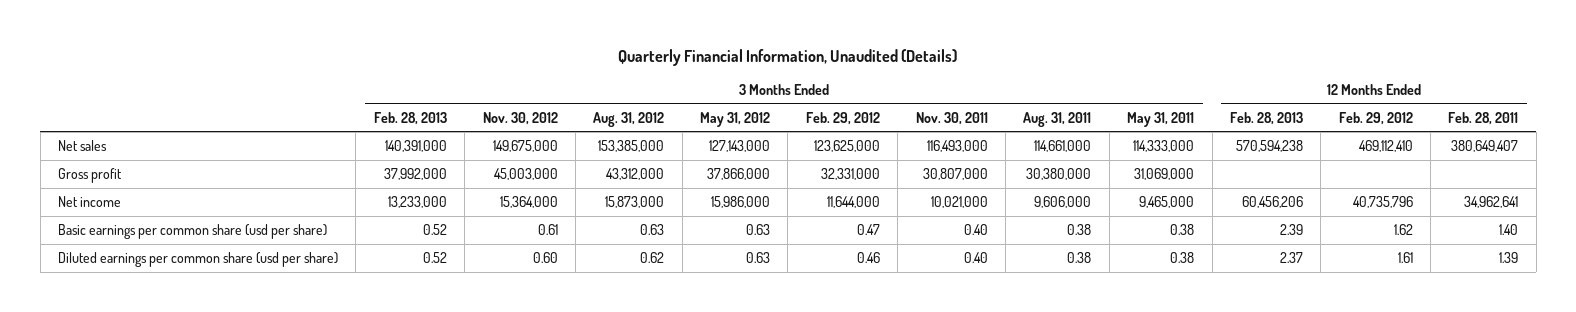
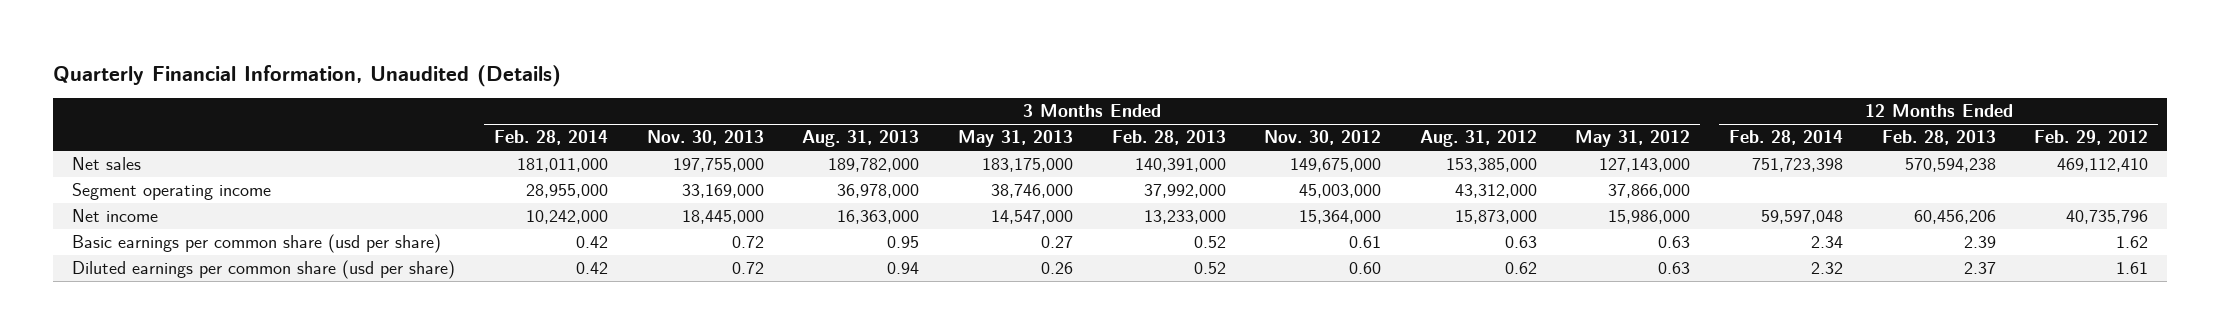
[805,111,880,125] Feb. 29, 2012 -> none
[915,111,988,125] Nov. 30, 2011 -> none
[1023,111,1092,127] Aug. 31, 2011 -> none
[1127,111,1195,127] May 31, 2011 -> none
[1448,111,1519,125] Feb. 28, 2011 -> none
none -> [494,130,609,146] Feb. 28, 2014
none -> [646,130,764,146] Nov. 30, 2013
none -> [802,130,920,148] Aug. 31, 2013
none -> [957,130,1073,148] May 31, 2013
none -> [1728,130,1843,146] Feb. 28, 2014
[58,167,123,183] Gross profit -> [72,183,272,201] Segment operating income

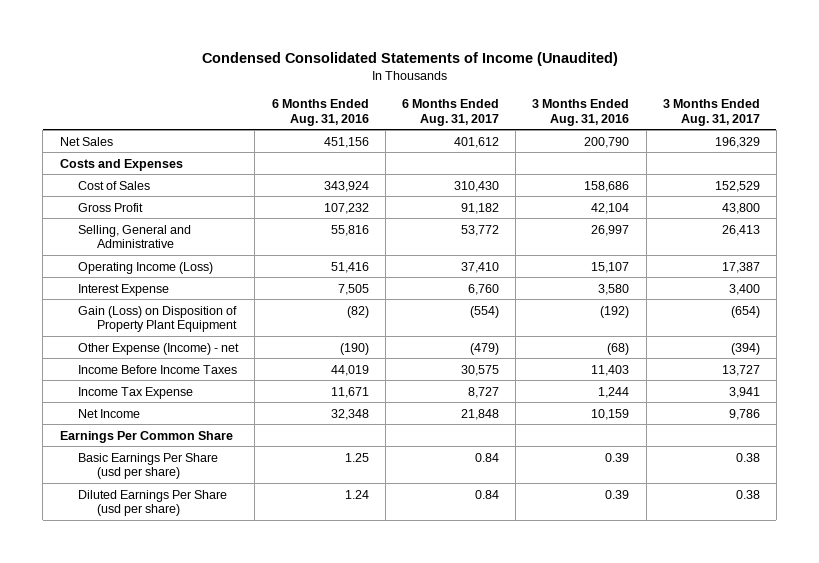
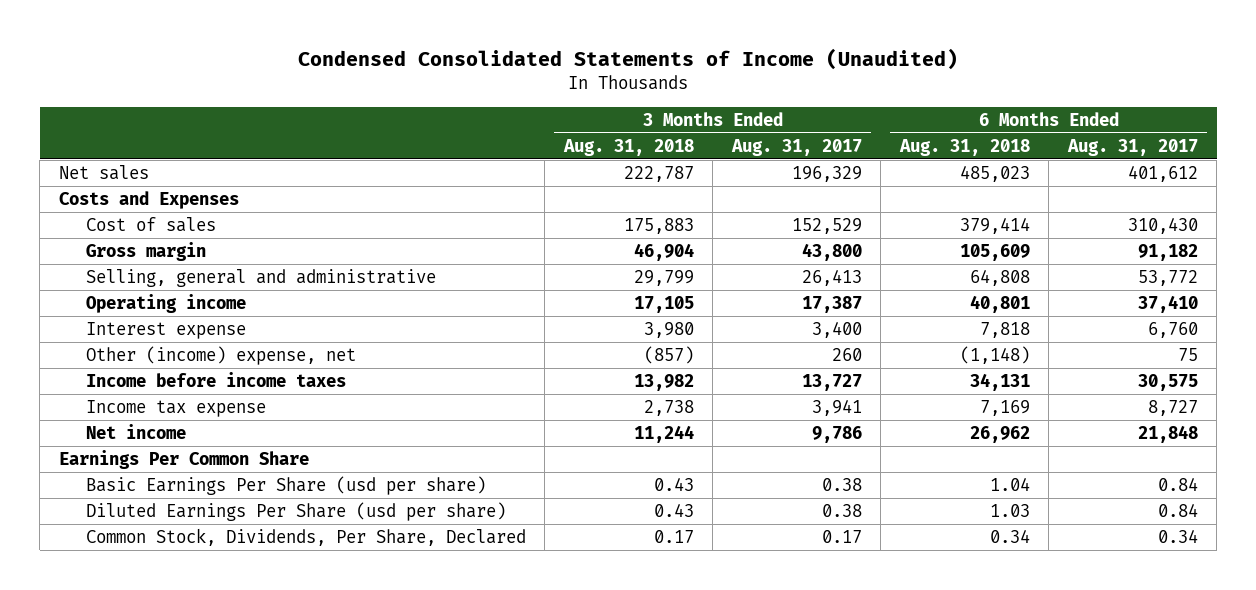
[271,98,369,126] 6 Months Ended Aug. 31, 2016 -> none
[532,98,630,126] 3 Months Ended Aug. 31, 2016 -> none
none -> [562,138,694,156] Aug. 31, 2018
none -> [898,138,1030,156] Aug. 31, 2018
[59,136,113,146] Net Sales -> [58,165,149,181] Net sales
[78,305,238,333] Gain (Loss) on Disposition of Property Plant Equipment -> none
[78,180,151,190] Cost of Sales -> [85,217,216,233] Cost of sales
[78,202,144,212] Gross Profit -> [85,242,206,262] Gross margin
[78,224,192,249] Selling, General and Administrative -> [85,269,436,288] Selling, general and administrative
[78,261,214,274] Operating Income (Loss) -> [85,294,246,314] Operating income
[78,283,170,296] Interest Expense -> [85,322,246,340] Interest expense
[78,342,240,355] Other Expense (Income) - net -> [85,346,356,366] Other (income) expense, net
[469,342,499,355] (479) -> [1177,348,1198,362] 75
[730,342,760,355] (394) -> [831,348,862,362] 260
[78,364,238,374] Income Before Income Taxes -> [85,372,346,388] Income before income taxes
[78,386,194,399] Income Tax Expense -> [85,400,266,418] Income tax expense
[78,408,141,418] Net Income -> [85,424,186,440] Net income
none -> [85,528,526,547] Common Stock, Dividends, Per Share, Declared

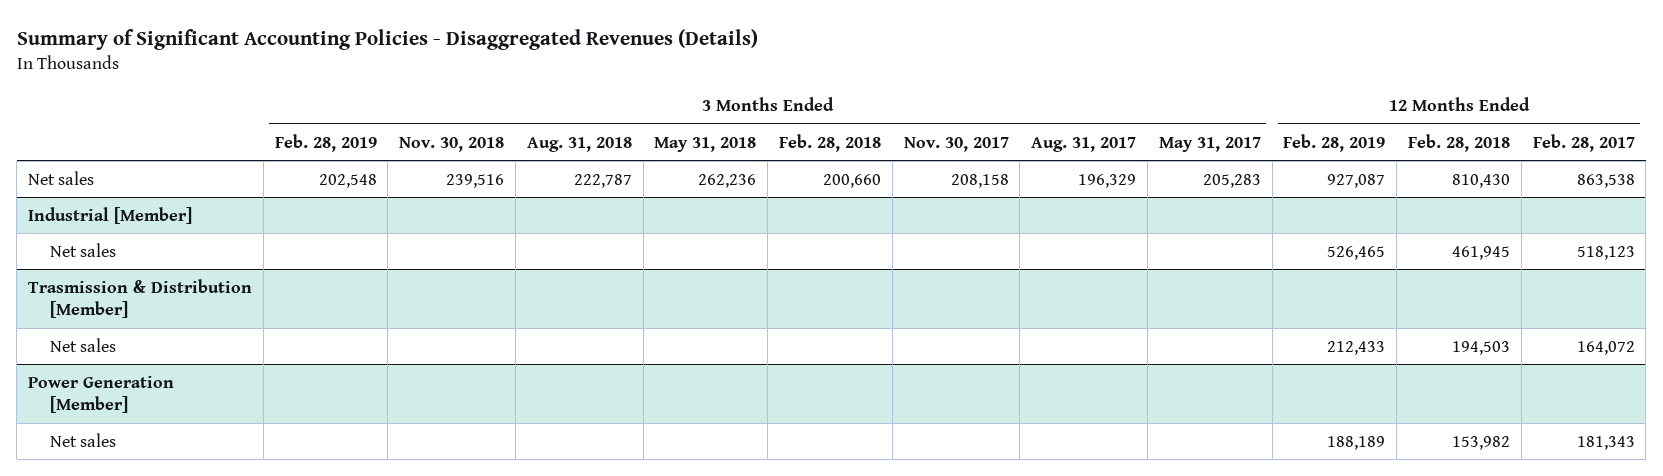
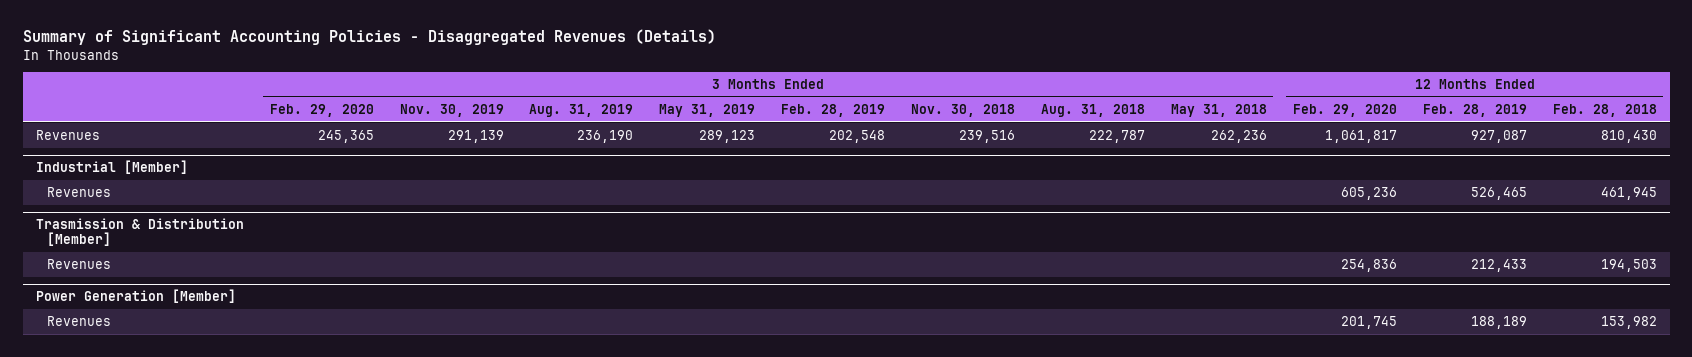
[778,133,881,152] Feb. 28, 2018 -> none
[903,136,1009,152] Nov. 30, 2017 -> none
[1031,136,1137,152] Aug. 31, 2017 -> none
[1158,136,1261,152] May 31, 2017 -> none
[1532,133,1635,152] Feb. 28, 2017 -> none
none -> [269,103,374,117] Feb. 29, 2020
none -> [399,103,504,117] Nov. 30, 2019
none -> [529,103,634,117] Aug. 31, 2019
none -> [659,103,756,117] May 31, 2019
none -> [1292,103,1397,117] Feb. 29, 2020
[27,170,94,185] Net sales -> [35,129,100,140] Revenues
[49,242,116,257] Net sales -> [46,186,111,197] Revenues
[49,337,116,352] Net sales -> [46,258,111,269] Revenues
[49,432,116,447] Net sales -> [46,315,111,326] Revenues

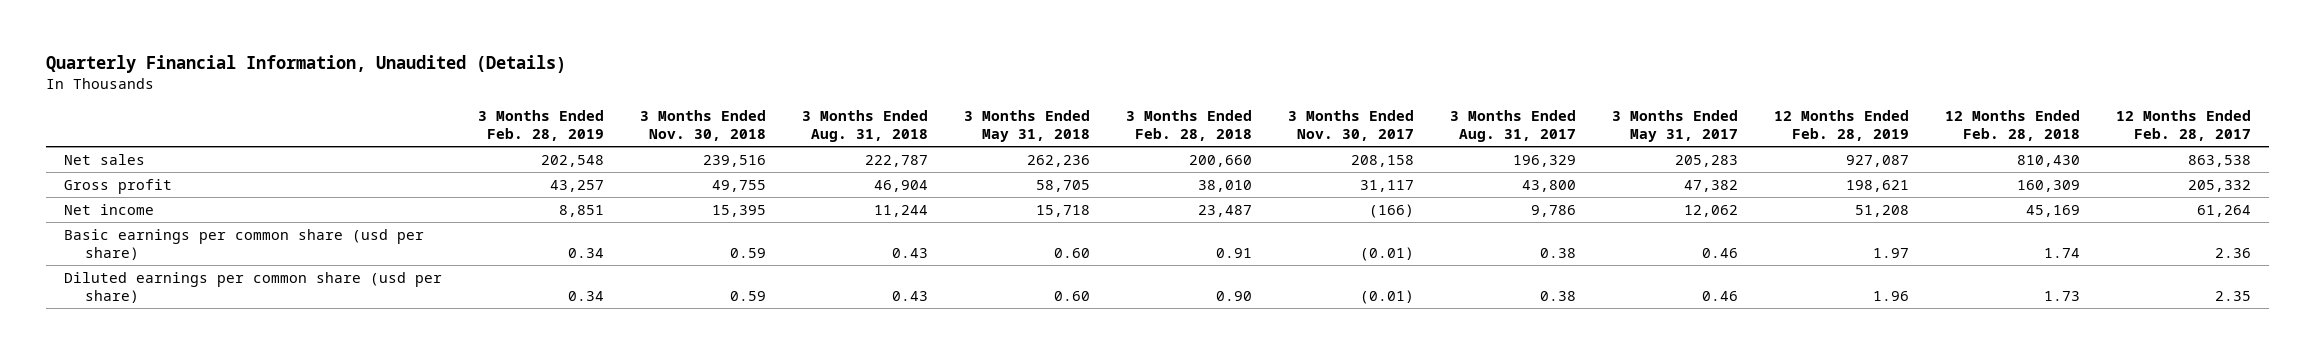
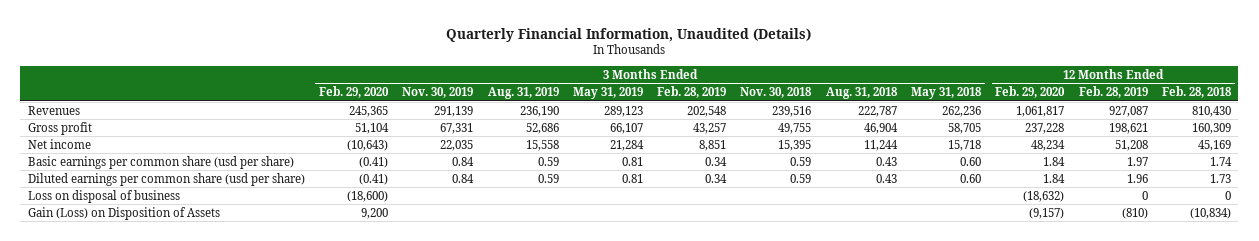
[1125,109,1252,142] 3 Months Ended Feb. 28, 2018 -> none
[1287,109,1414,142] 3 Months Ended Nov. 30, 2017 -> none
[1449,109,1576,143] 3 Months Ended Aug. 31, 2017 -> none
[1611,109,1738,143] 3 Months Ended May 31, 2017 -> none
[2115,109,2251,142] 12 Months Ended Feb. 28, 2017 -> none
none -> [318,86,389,99] Feb. 29, 2020
none -> [402,87,474,99] Nov. 30, 2019
none -> [487,87,559,100] Aug. 31, 2019
none -> [572,87,643,100] May 31, 2019
none -> [995,86,1066,99] Feb. 29, 2020
[64,153,146,165] Net sales -> [27,105,80,115] Revenues
none -> [27,189,180,203] Loss on disposal of business
none -> [27,206,220,220] Gain (Loss) on Disposition of Assets

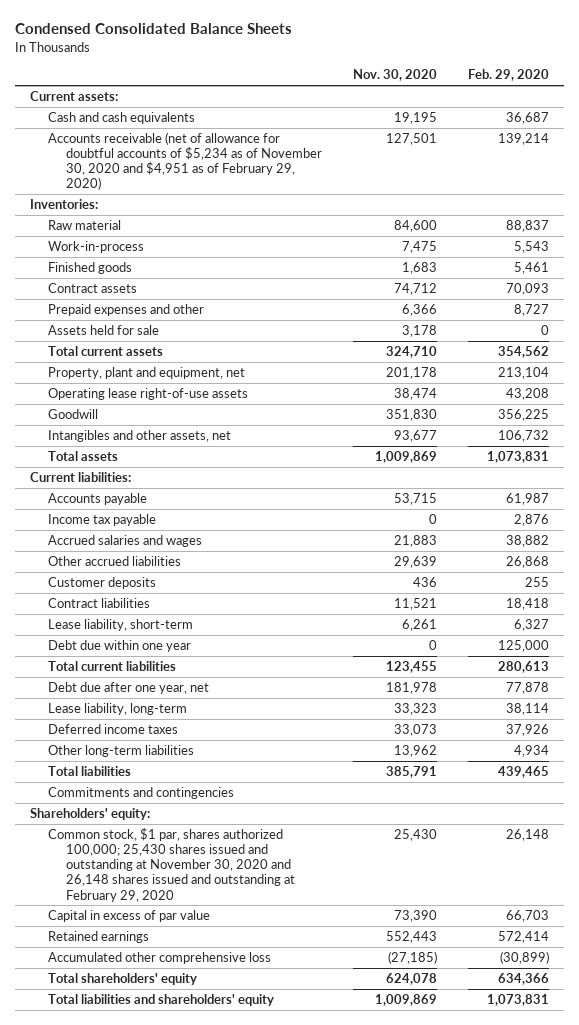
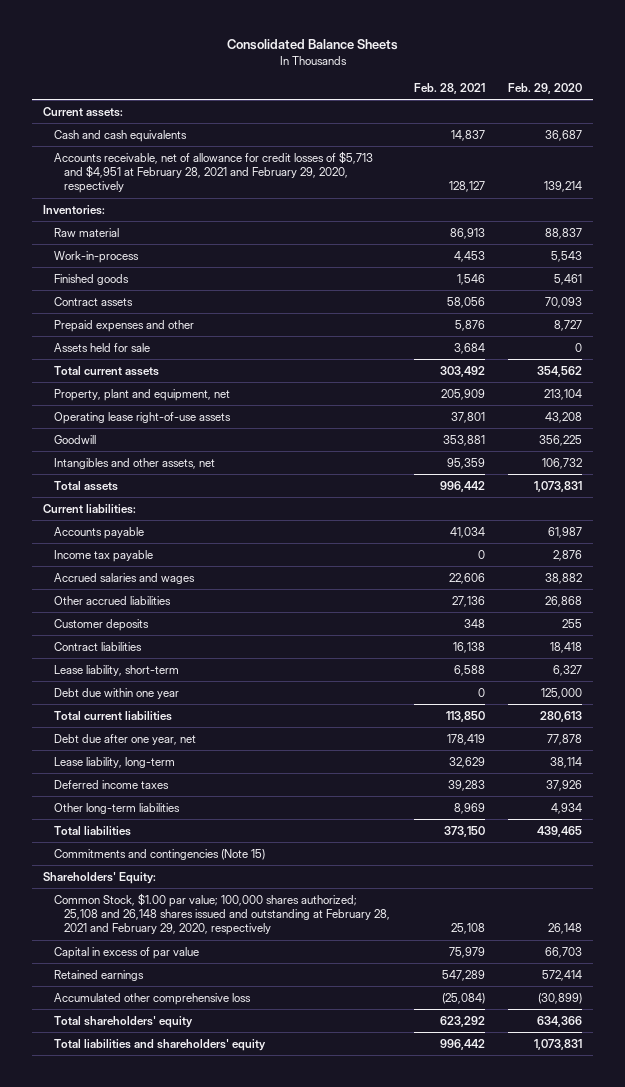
[14,23,292,35] Condensed Consolidated Balance Sheets -> [226,39,398,51] Consolidated Balance Sheets
[352,69,437,82] Nov. 30, 2020 -> none
none -> [413,82,485,94] Feb. 28, 2021
[48,132,322,191] Accounts receivable (net of allowance for doubtful accounts of $5,234 as of November 30, 2020 and $4,951 as of February 29, 2020) -> [53,150,373,194] Accounts receivable, net of allowance for credit losses of $5,713 and $4,951 at February 28, 2021 and February 29, 2020, respectively
[48,787,235,800] Commitments and contingencies -> [53,848,265,860] Commitments and contingencies (Note 15)
[30,808,151,821] Shareholders' equity: -> [43,871,157,884] Shareholders' Equity:
[48,828,295,902] Common stock, $1 par, shares authorized 100,000; 25,430 shares issued and outstanding at November 30, 2020 and 26,148 shares issued and outstanding at February 29, 2020 -> [53,892,391,936] Common Stock, $1.00 par value; 100,000 shares authorized; 25,108 and 26,148 shares issued and outstanding at February 28, 2021 and February 29, 2020, respectively

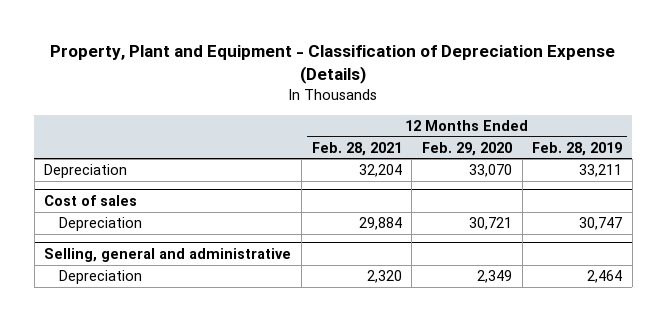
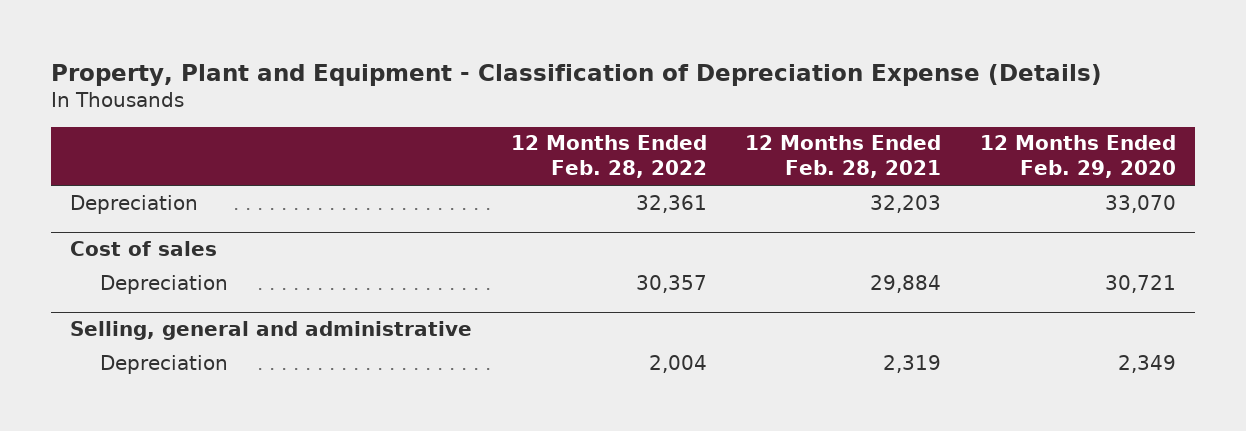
[532,141,623,156] Feb. 28, 2019 -> none
none -> [510,135,707,179] 12 Months Ended Feb. 28, 2022
[358,164,402,178] 32,204 -> [870,194,942,213] 32,203
[366,270,402,284] 2,320 -> [883,354,942,373] 2,319

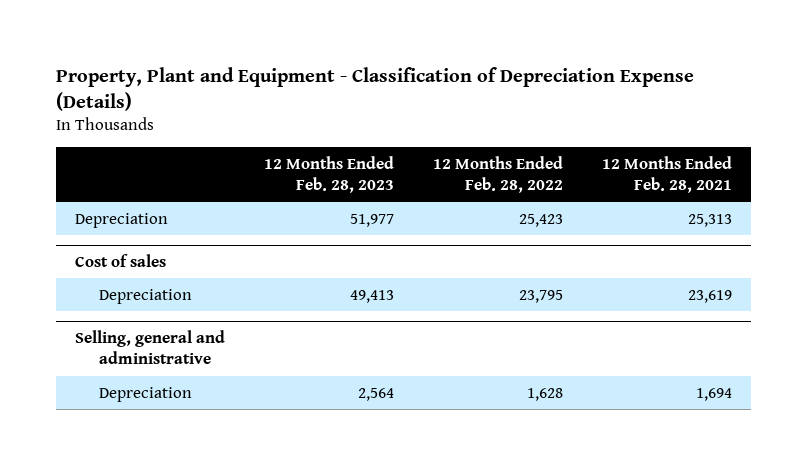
[979,135,1176,179] 12 Months Ended Feb. 29, 2020 -> none
none -> [263,155,394,193] 12 Months Ended Feb. 28, 2023
[635,194,707,213] 32,361 -> [518,213,563,227] 25,423
[870,194,942,213] 32,203 -> [687,213,732,227] 25,313
[635,274,707,293] 30,357 -> [518,289,563,303] 23,795
[870,274,942,293] 29,884 -> [687,289,732,303] 23,619
[648,354,707,373] 2,004 -> [526,387,563,401] 1,628
[883,354,942,373] 2,319 -> [695,387,732,401] 1,694

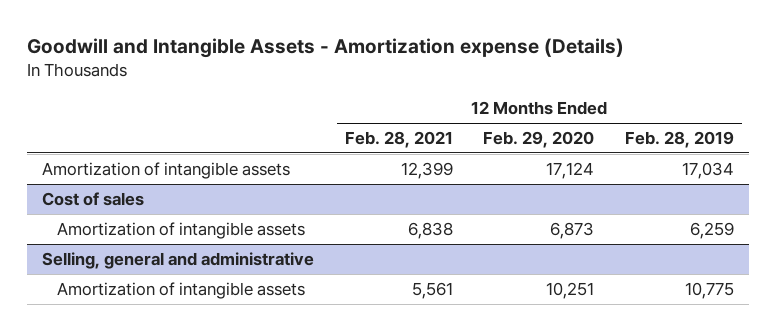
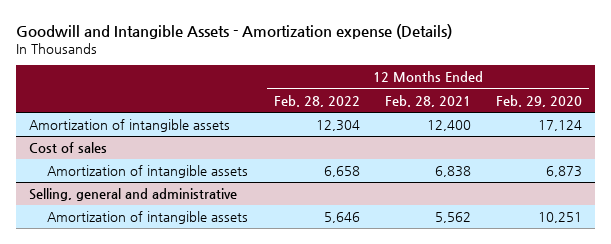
[625,130,735,148] Feb. 28, 2019 -> none
none -> [273,94,360,107] Feb. 28, 2022
[400,161,453,179] 12,399 -> [427,120,472,132] 12,400
[411,281,453,299] 5,561 -> [435,212,472,224] 5,562

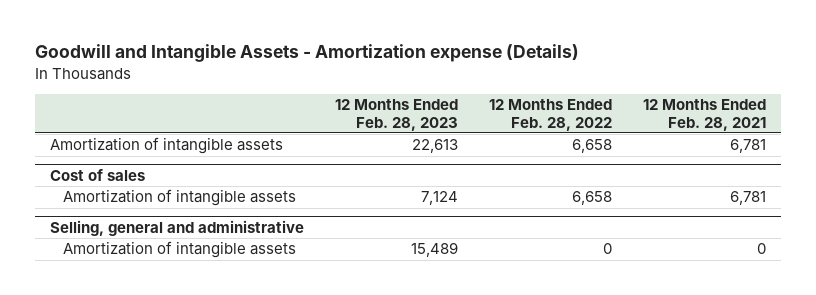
[496,94,583,107] Feb. 29, 2020 -> none
none -> [335,98,459,131] 12 Months Ended Feb. 28, 2023
[315,120,360,132] 12,304 -> [571,139,612,154] 6,658
[427,120,472,132] 12,400 -> [729,139,766,154] 6,781
[435,166,472,178] 6,838 -> [729,191,766,206] 6,781
[323,212,360,224] 5,646 -> [602,243,612,255] 0
[435,212,472,224] 5,562 -> [756,243,766,255] 0

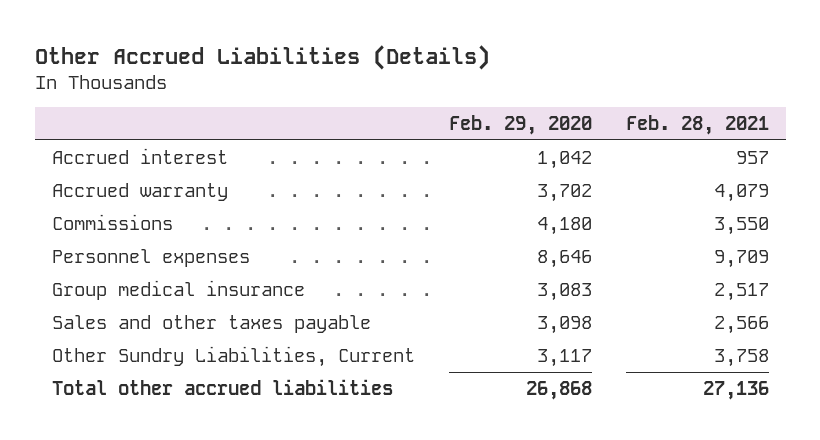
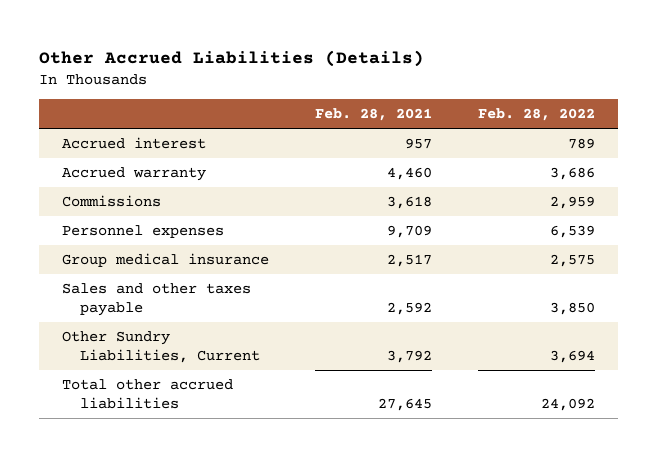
[448,114,592,135] Feb. 29, 2020 -> none
none -> [477,108,595,122] Feb. 28, 2022
[713,183,769,202] 4,079 -> [387,166,433,180] 4,460
[713,216,769,235] 3,550 -> [387,195,433,209] 3,618
[713,315,769,334] 2,566 -> [387,302,433,316] 2,592
[713,348,769,367] 3,758 -> [387,350,433,364] 3,792
[702,380,769,400] 27,136 -> [378,398,433,412] 27,645

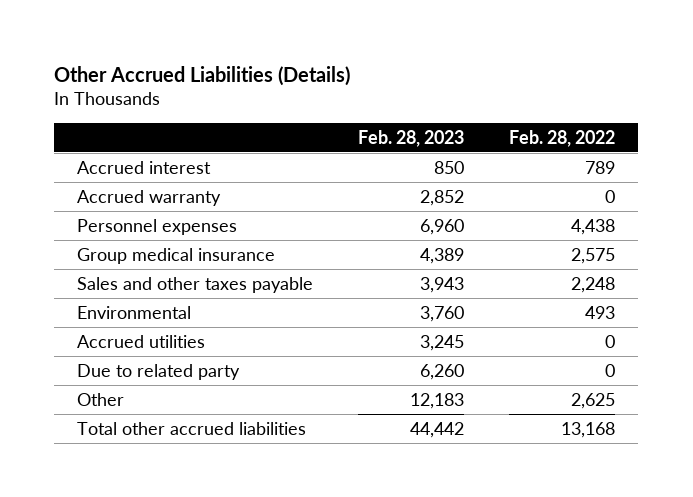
[315,108,433,122] Feb. 28, 2021 -> none
none -> [358,129,465,147] Feb. 28, 2023
[62,194,162,207] Commissions -> none
[549,166,595,180] 3,686 -> [605,189,616,203] 0
[549,224,595,238] 6,539 -> [571,218,616,235] 4,438
[549,302,595,316] 3,850 -> [571,276,616,293] 2,248
none -> [77,305,192,319] Environmental
none -> [77,334,206,348] Accrued utilities
none -> [77,363,241,380] Due to related party
[62,330,260,364] Other Sundry Liabilities, Current -> [77,392,125,406] Other
[549,350,595,364] 3,694 -> [571,392,616,409] 2,625
[540,398,595,412] 24,092 -> [561,421,616,438] 13,168

